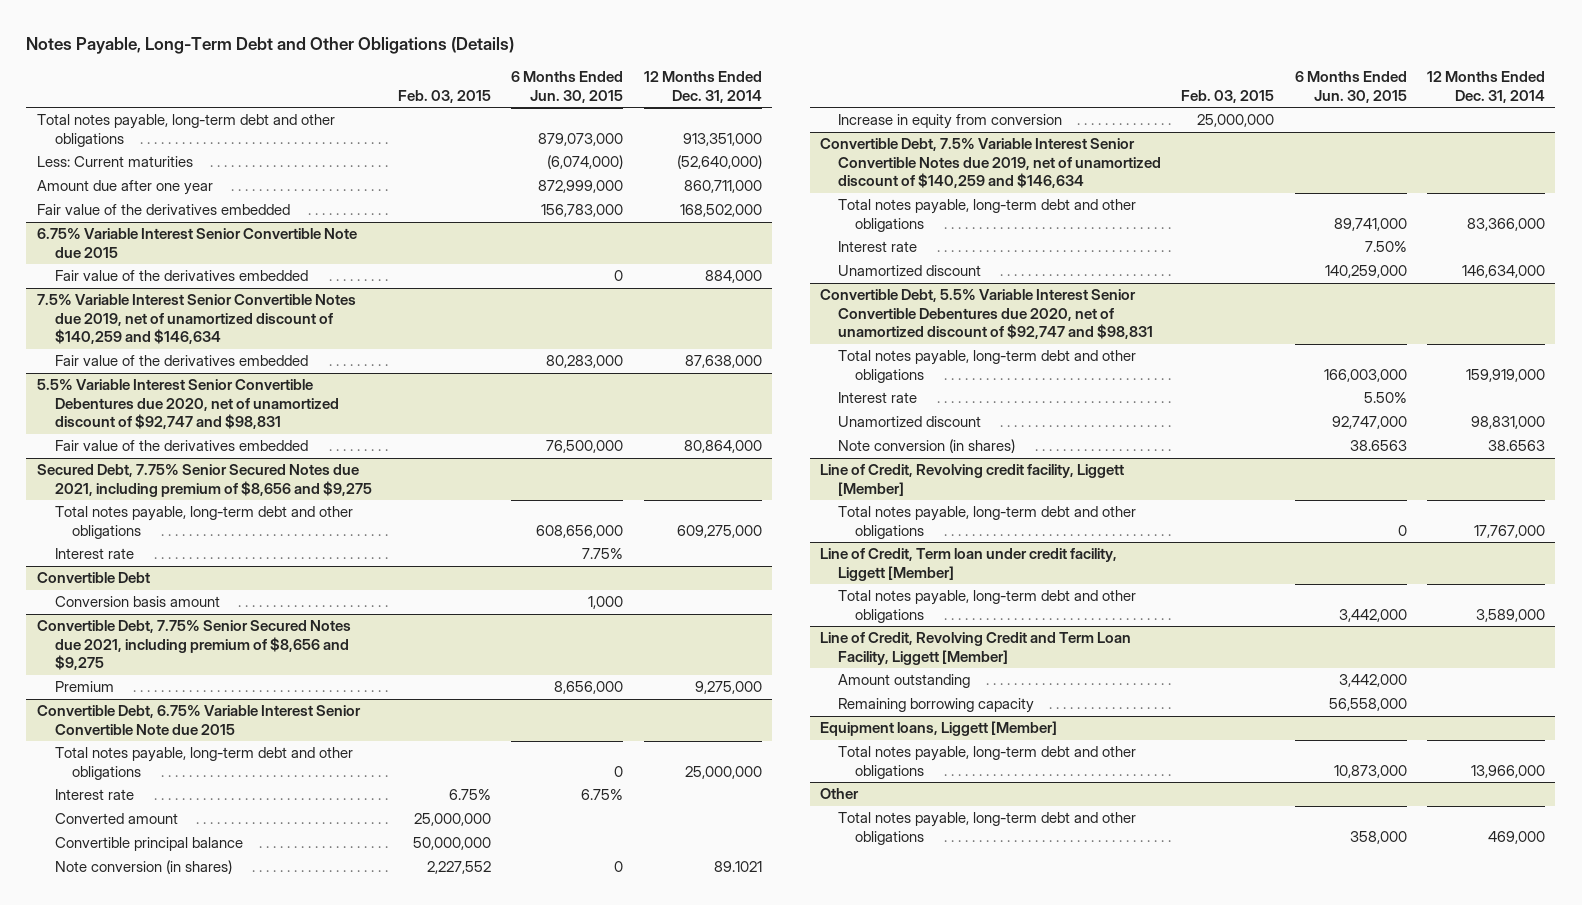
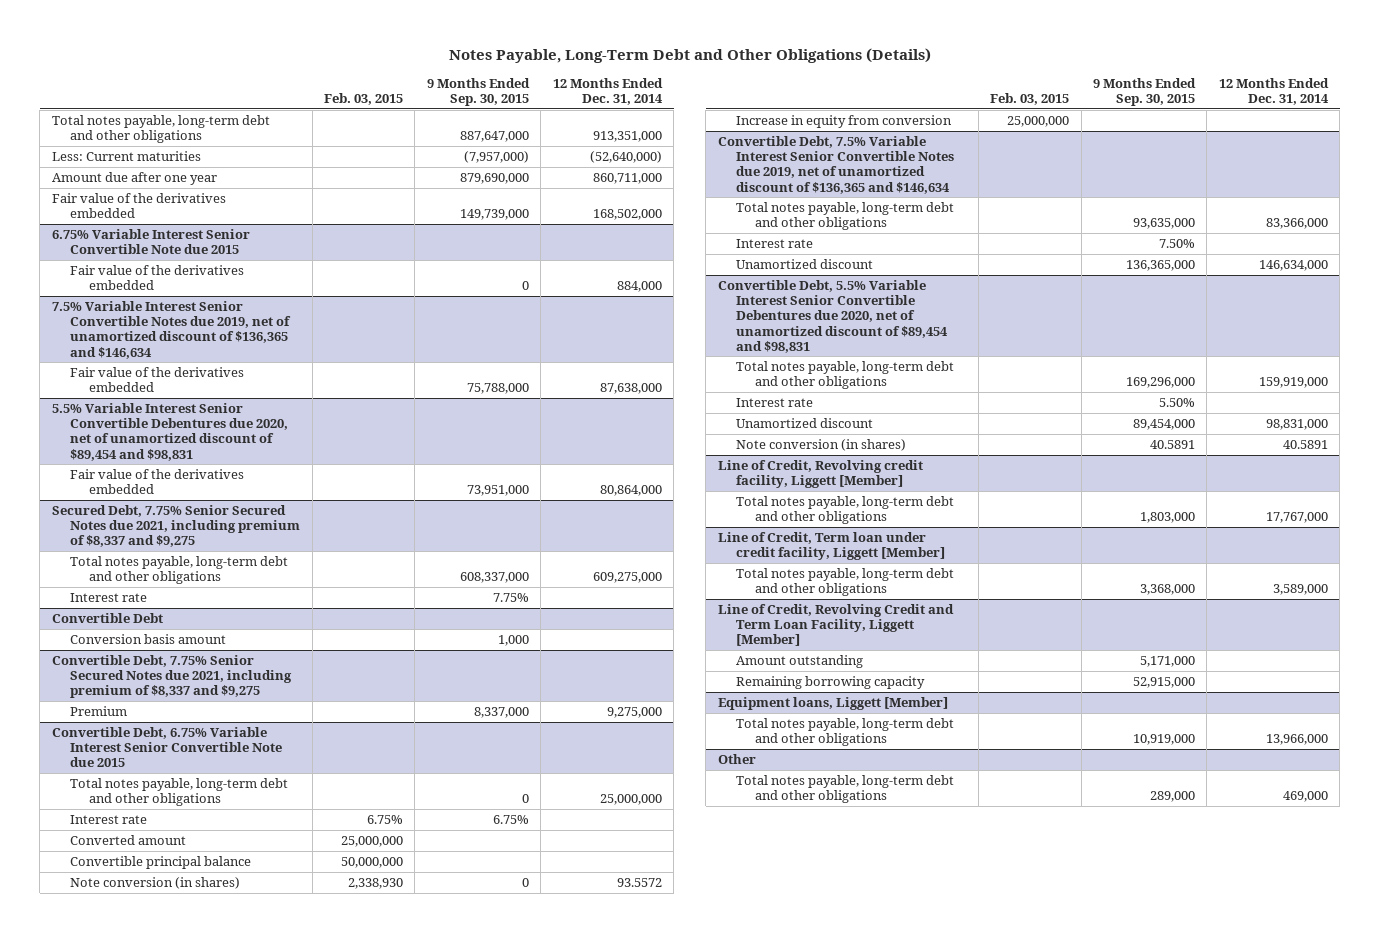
[511,71,624,103] 6 Months Ended Jun. 30, 2015 -> none
none -> [426,77,530,106] 9 Months Ended Sep. 30, 2015
[36,294,356,345] 7.5% Variable Interest Senior Convertible Notes due 2019, net of unamortized discount of $140,259 and $146,634 -> [51,301,292,359] 7.5% Variable Interest Senior Convertible Notes due 2019, net of unamortized discount of $136,365 and $146,634
[36,379,339,430] 5.5% Variable Interest Senior Convertible Debentures due 2020, net of unamortized discount of $92,747 and $98,831 -> [51,403,289,461] 5.5% Variable Interest Senior Convertible Debentures due 2020, net of unamortized discount of $89,454 and $98,831
[36,464,372,497] Secured Debt, 7.75% Senior Secured Notes due 2021, including premium of $8,656 and $9,275 -> [51,505,301,548] Secured Debt, 7.75% Senior Secured Notes due 2021, including premium of $8,337 and $9,275
[36,620,351,671] Convertible Debt, 7.75% Senior Secured Notes due 2021, including premium of $8,656 and $9,275 -> [51,655,293,699] Convertible Debt, 7.75% Senior Secured Notes due 2021, including premium of $8,337 and $9,275
[426,861,491,875] 2,227,552 -> [347,878,403,890] 2,338,930
[713,861,762,873] 89.1021 -> [616,878,662,888] 93.5572
[819,138,1161,189] Convertible Debt, 7.5% Variable Interest Senior Convertible Notes due 2019, net of unamortized discount of $140,259 and $146,634 -> [717,136,955,194] Convertible Debt, 7.5% Variable Interest Senior Convertible Notes due 2019, net of unamortized discount of $136,365 and $146,634
[819,289,1153,340] Convertible Debt, 5.5% Variable Interest Senior Convertible Debentures due 2020, net of unamortized discount of $92,747 and $98,831 -> [717,280,949,353] Convertible Debt, 5.5% Variable Interest Senior Convertible Debentures due 2020, net of unamortized discount of $89,454 and $98,831
[1488,440,1546,452] 38.6563 -> [1282,440,1328,450] 40.5891

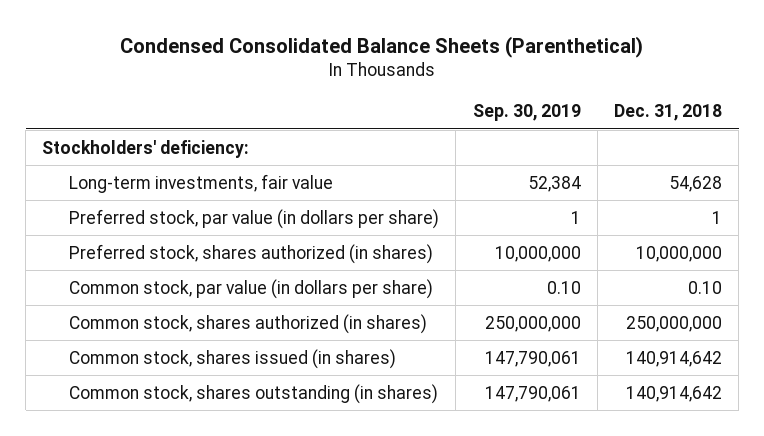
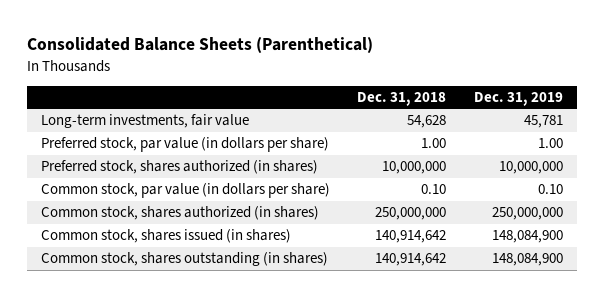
[120,35,644,58] Condensed Consolidated Balance Sheets (Parenthetical) -> [26,37,373,54] Consolidated Balance Sheets (Parenthetical)
[472,104,581,122] Sep. 30, 2019 -> none
none -> [473,92,563,107] Dec. 31, 2019
[42,139,250,158] Stockholders' deficiency: -> none
[712,210,723,224] 1 -> [421,138,447,149] 1.00

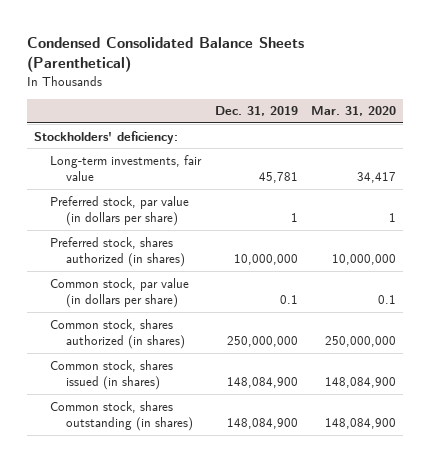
[26,37,373,54] Consolidated Balance Sheets (Parenthetical) -> [27,36,305,72] Condensed Consolidated Balance Sheets (Parenthetical)
[357,92,447,107] Dec. 31, 2018 -> none
none -> [311,106,397,117] Mar. 31, 2020
none -> [33,130,178,144] Stockholders' deficiency:
[537,138,563,149] 1.00 -> [290,213,298,223] 1
[537,184,563,195] 0.10 -> [279,295,298,305] 0.1

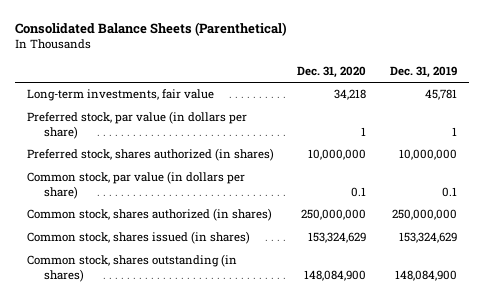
[27,36,305,72] Condensed Consolidated Balance Sheets (Parenthetical) -> [14,21,287,36] Consolidated Balance Sheets (Parenthetical)
[311,106,397,117] Mar. 31, 2020 -> none
none -> [297,66,367,79] Dec. 31, 2020
[33,130,178,144] Stockholders' deficiency: -> none
[226,377,298,389] 148,084,900 -> [398,232,457,244] 153,324,629

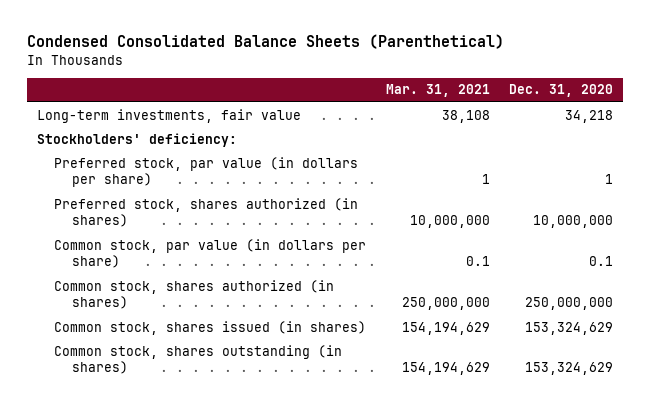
[14,21,287,36] Consolidated Balance Sheets (Parenthetical) -> [27,34,505,50] Condensed Consolidated Balance Sheets (Parenthetical)
[389,66,457,79] Dec. 31, 2019 -> none
none -> [385,84,490,98] Mar. 31, 2021
none -> [36,132,237,147] Stockholders' deficiency:
[304,270,367,282] 148,084,900 -> [525,362,614,376] 153,324,629

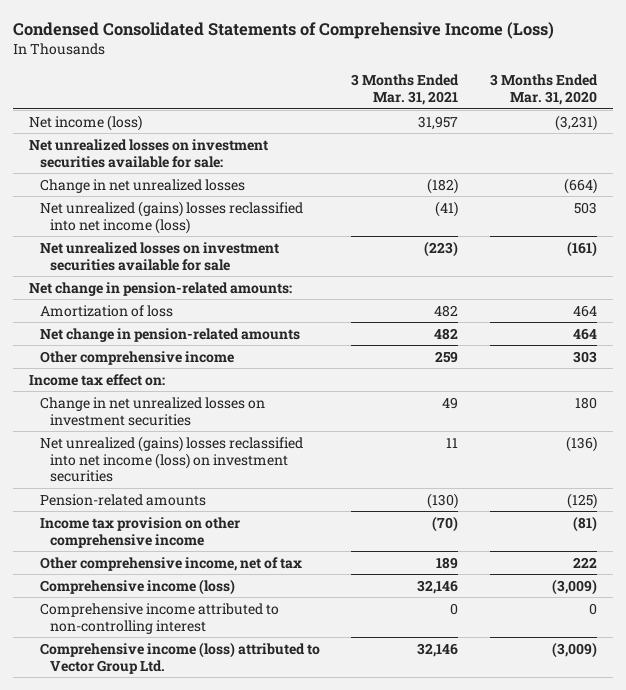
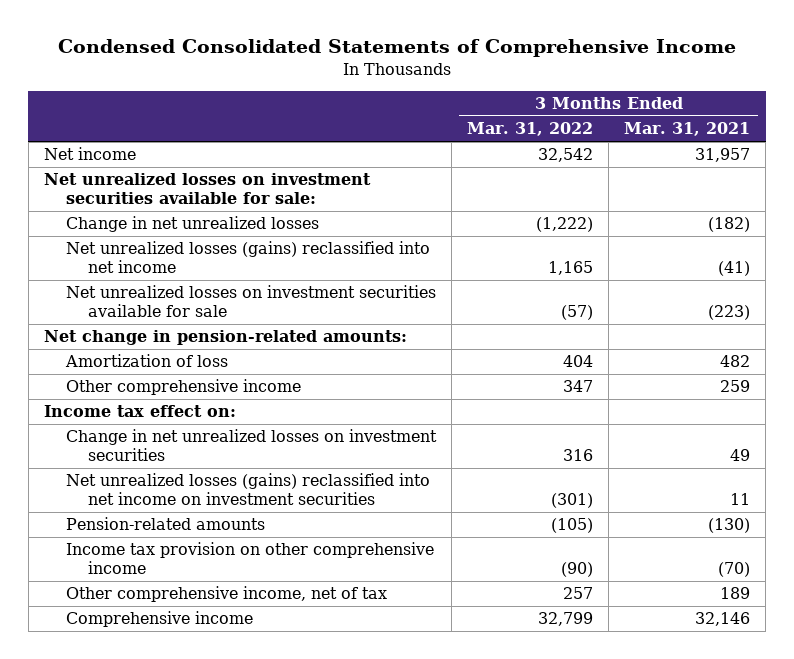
[13,22,555,40] Condensed Consolidated Statements of Comprehensive Income (Loss) -> [58,39,737,58] Condensed Consolidated Statements of Comprehensive Income
[490,74,599,106] 3 Months Ended Mar. 31, 2020 -> none
none -> [467,122,594,137] Mar. 31, 2022
[29,114,143,131] Net income (loss) -> [43,147,136,161] Net income
[39,200,303,234] Net unrealized (gains) losses reclassified into net income (loss) -> [65,241,430,274] Net unrealized losses (gains) reclassified into net income
[39,327,300,342] Net change in pension-related amounts -> none
[39,435,303,483] Net unrealized (gains) losses reclassified into net income (loss) on investment securities -> [65,473,430,506] Net unrealized losses (gains) reclassified into net income on investment securities
[39,578,235,595] Comprehensive income (loss) -> none
[39,602,279,634] Comprehensive income attributed to non-controlling interest -> none
[39,641,320,674] Comprehensive income (loss) attributed to Vector Group Ltd. -> [65,611,253,628] Comprehensive income

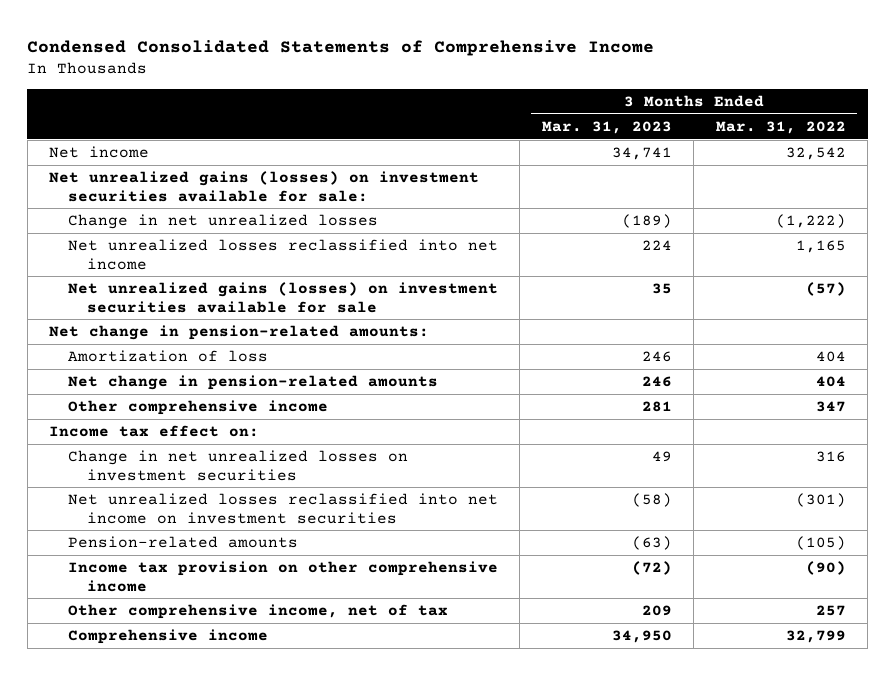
[624,122,751,137] Mar. 31, 2021 -> none
none -> [541,120,672,134] Mar. 31, 2023
[43,173,371,205] Net unrealized losses on investment securities available for sale: -> [49,171,480,202] Net unrealized gains (losses) on investment securities available for sale:
[65,241,430,274] Net unrealized losses (gains) reclassified into net income -> [67,239,498,270] Net unrealized losses reclassified into net income
[65,285,436,318] Net unrealized losses on investment securities available for sale -> [67,282,498,313] Net unrealized gains (losses) on investment securities available for sale
none -> [67,375,438,391] Net change in pension-related amounts
[65,473,430,506] Net unrealized losses (gains) reclassified into net income on investment securities -> [67,493,498,524] Net unrealized losses reclassified into net income on investment securities

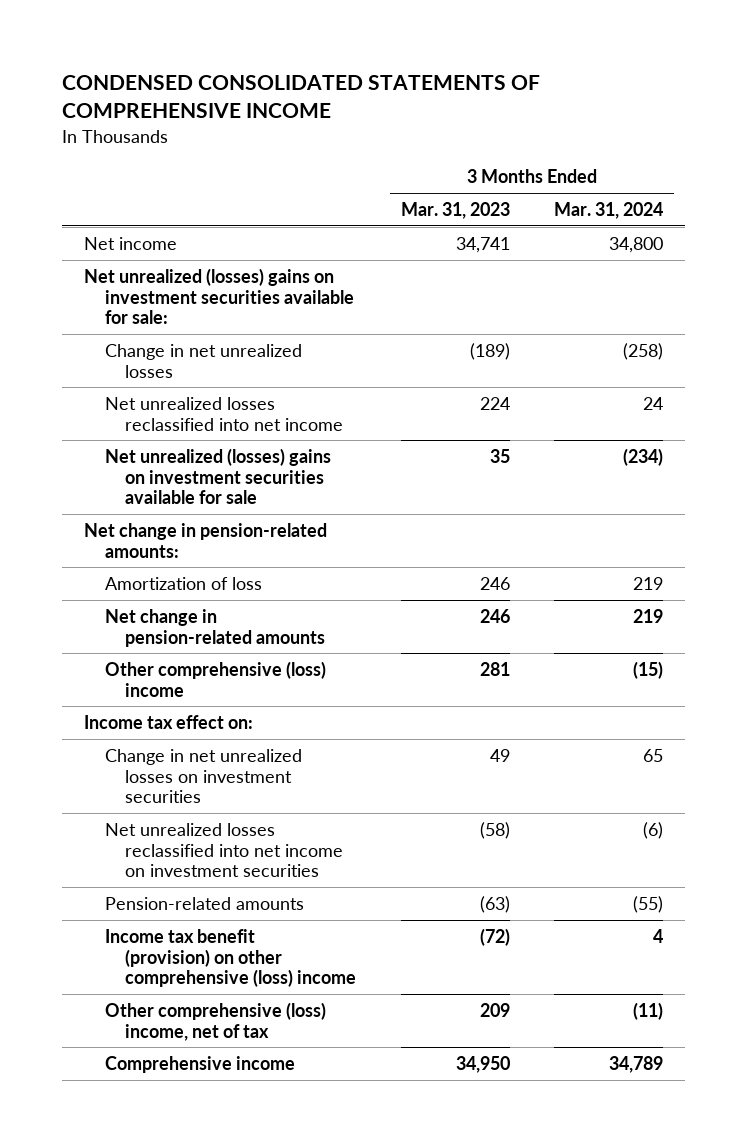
[27,39,655,56] Condensed Consolidated Statements of Comprehensive Income -> [62,75,541,119] CONDENSED CONSOLIDATED STATEMENTS OF COMPREHENSIVE INCOME
[715,120,846,134] Mar. 31, 2022 -> none
none -> [553,201,663,219] Mar. 31, 2024
[49,171,480,202] Net unrealized gains (losses) on investment securities available for sale: -> [84,267,354,325] Net unrealized (losses) gains on investment securities available for sale:
[67,282,498,313] Net unrealized gains (losses) on investment securities available for sale -> [104,447,331,505] Net unrealized (losses) gains on investment securities available for sale
[67,400,328,416] Other comprehensive income -> [104,660,326,697] Other comprehensive (loss) income
[67,561,498,592] Income tax provision on other comprehensive income -> [104,928,357,988] Income tax benefit (provision) on other comprehensive (loss) income
[67,604,448,620] Other comprehensive income, net of tax -> [104,1001,326,1041] Other comprehensive (loss) income, net of tax

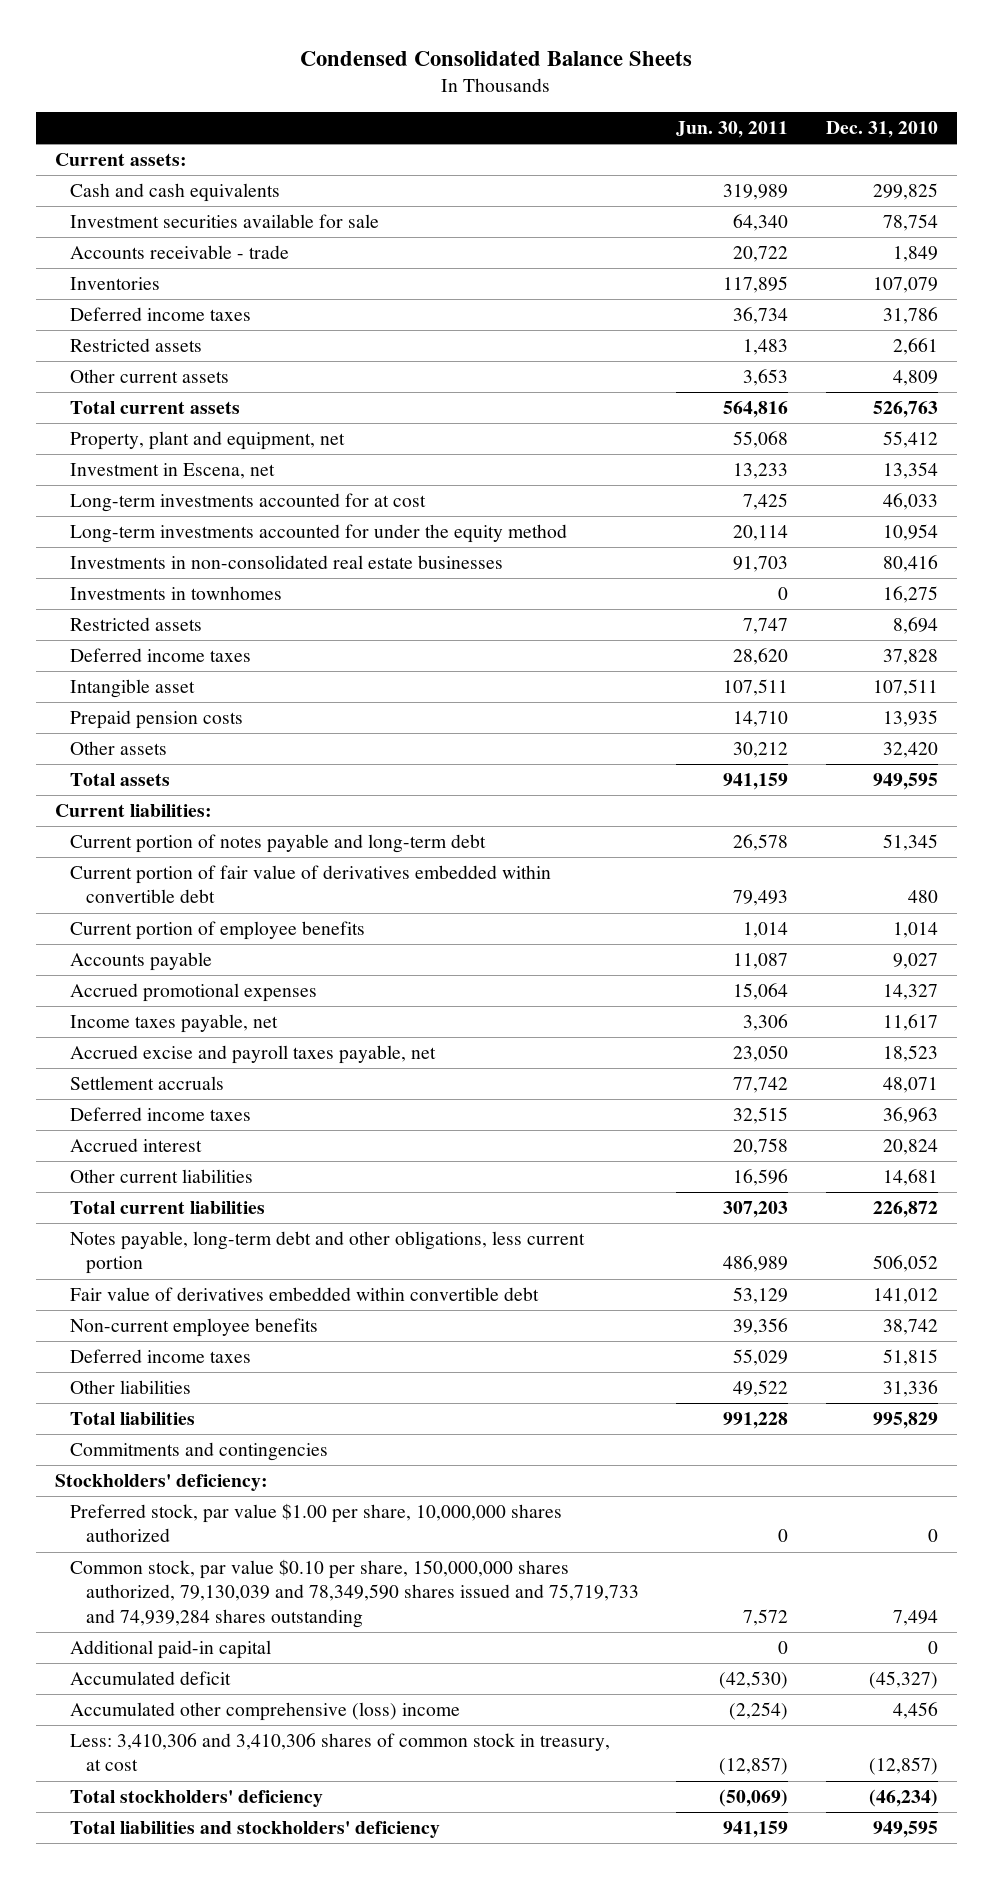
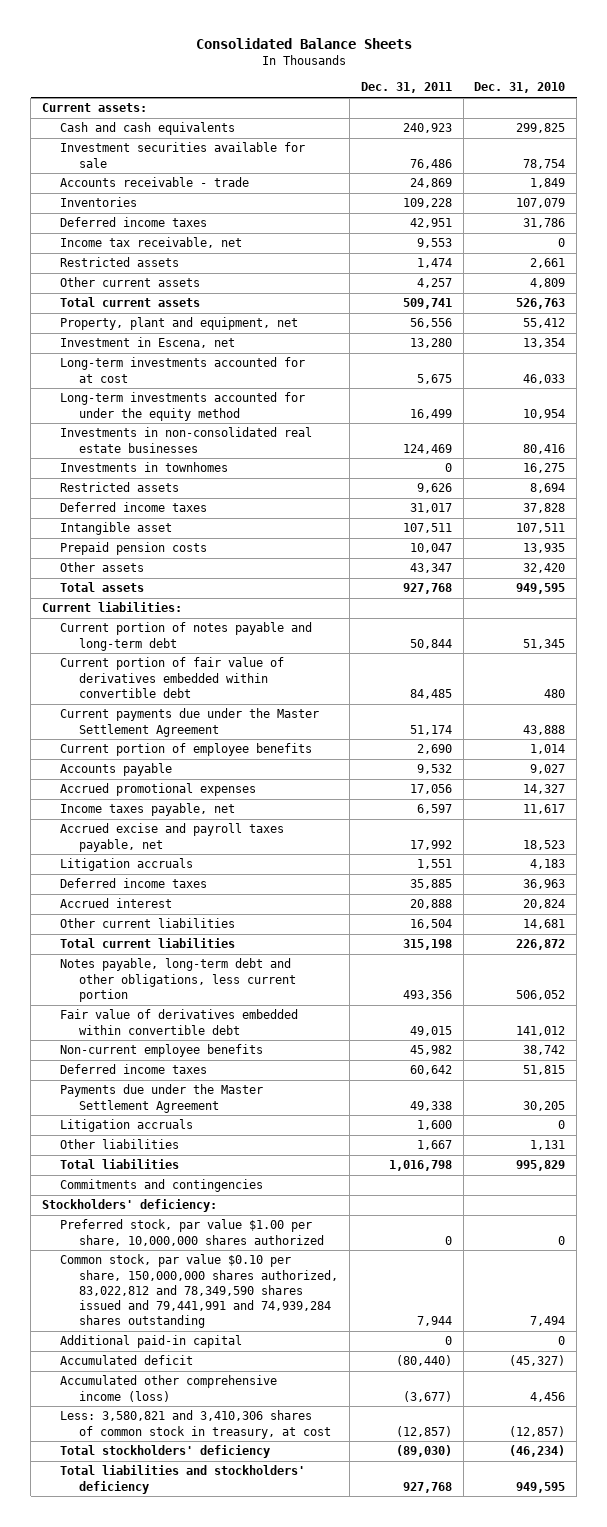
[300,51,693,67] Condensed Consolidated Balance Sheets -> [195,38,412,50] Consolidated Balance Sheets
[676,120,789,138] Jun. 30, 2011 -> none
none -> [360,82,452,94] Dec. 31, 2011
none -> [60,237,243,249] Income tax receivable, net
none -> [60,708,320,737] Current payments due under the Master Settlement Agreement
[70,1076,225,1091] Settlement accruals -> none
none -> [60,858,194,872] Litigation accruals
none -> [60,1084,264,1113] Payments due under the Master Settlement Agreement
none -> [60,1119,194,1133] Litigation accruals
[882,1380,938,1398] 31,336 -> [530,1140,566,1151] 1,131
[70,1559,640,1628] Common stock, par value $0.10 per share, 150,000,000 shares authorized, 79,130,039 and 78,349,590 shares issued and 75,719,733 and 74,939,284 shares outstanding -> [60,1254,338,1329] Common stock, par value $0.10 per share, 150,000,000 shares authorized, 83,022,812 and 78,349,590 shares issued and 79,441,991 and 74,939,284 shares outstanding
[70,1702,461,1722] Accumulated other comprehensive (loss) income -> [60,1375,278,1402] Accumulated other comprehensive income (loss)
[70,1733,611,1772] Less: 3,410,306 and 3,410,306 shares of common stock in treasury, at cost -> [60,1410,331,1439] Less: 3,580,821 and 3,410,306 shares of common stock in treasury, at cost

